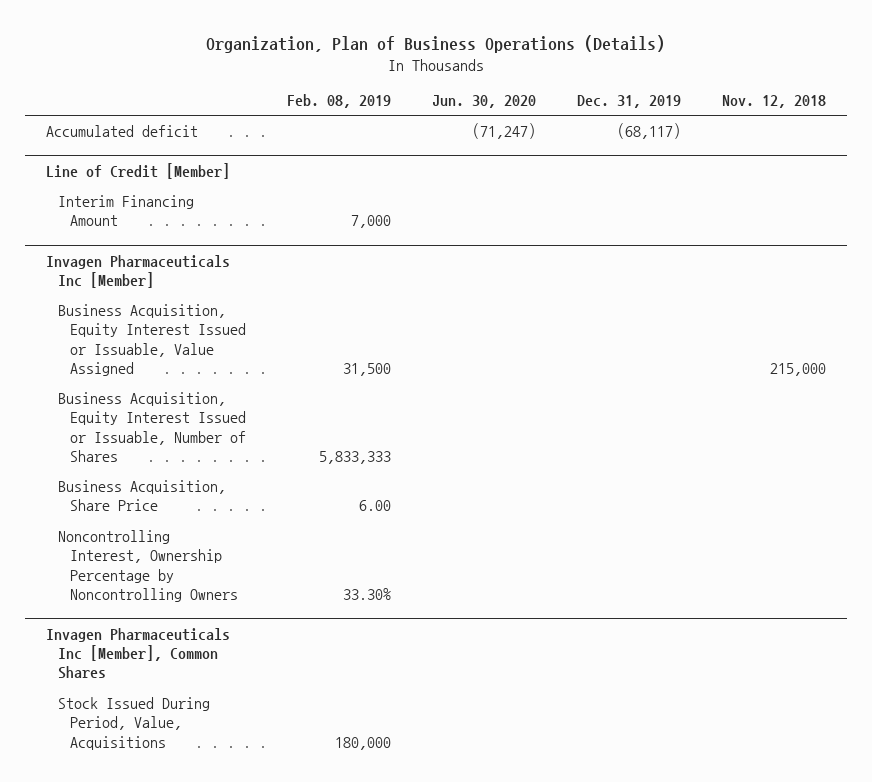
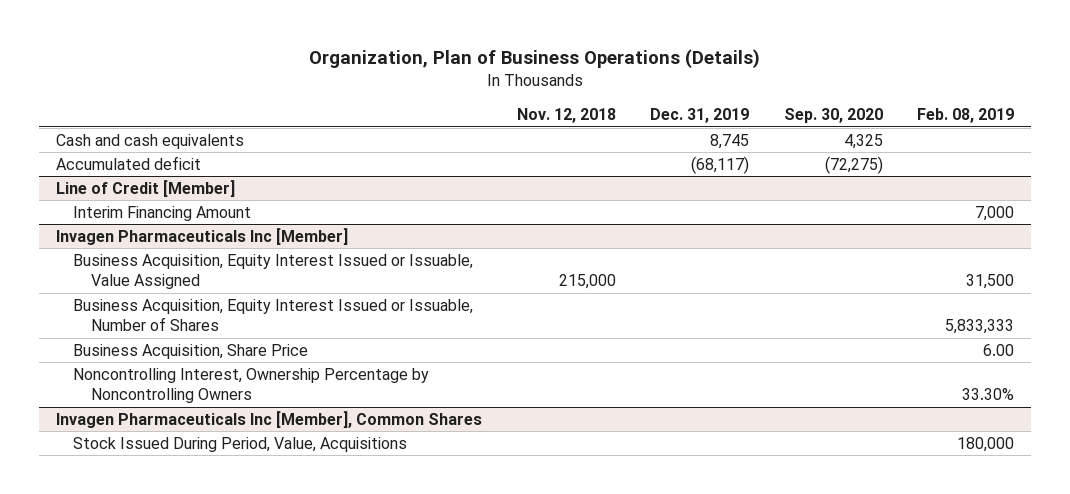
[432,95,537,109] Jun. 30, 2020 -> none
none -> [783,108,883,124] Sep. 30, 2020
none -> [56,133,245,149] Cash and cash equivalents

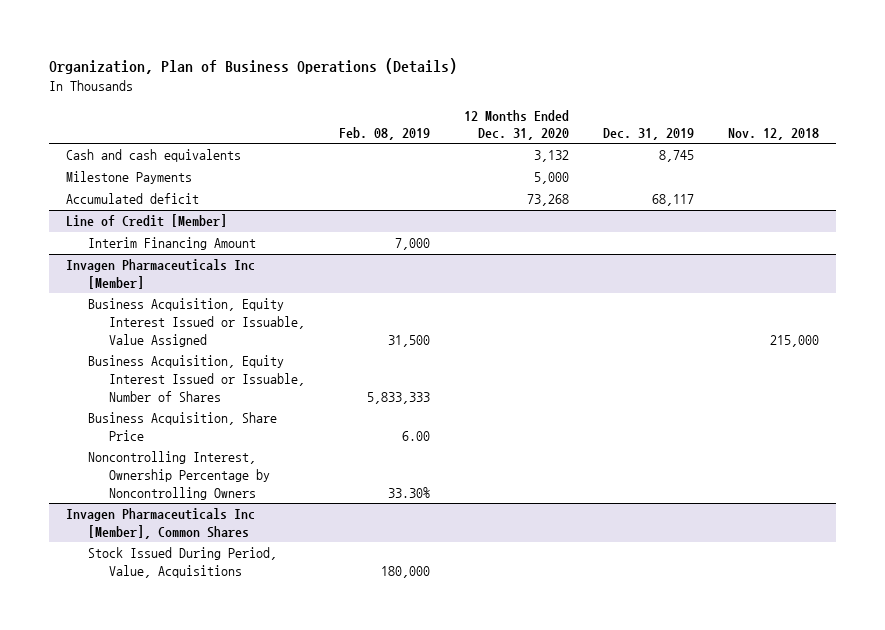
[783,108,883,124] Sep. 30, 2020 -> none
none -> [463,109,569,141] 12 Months Ended Dec. 31, 2020
none -> [66,171,193,185] Milestone Payments
[691,155,750,174] (68,117) -> [651,194,694,207] 68,117

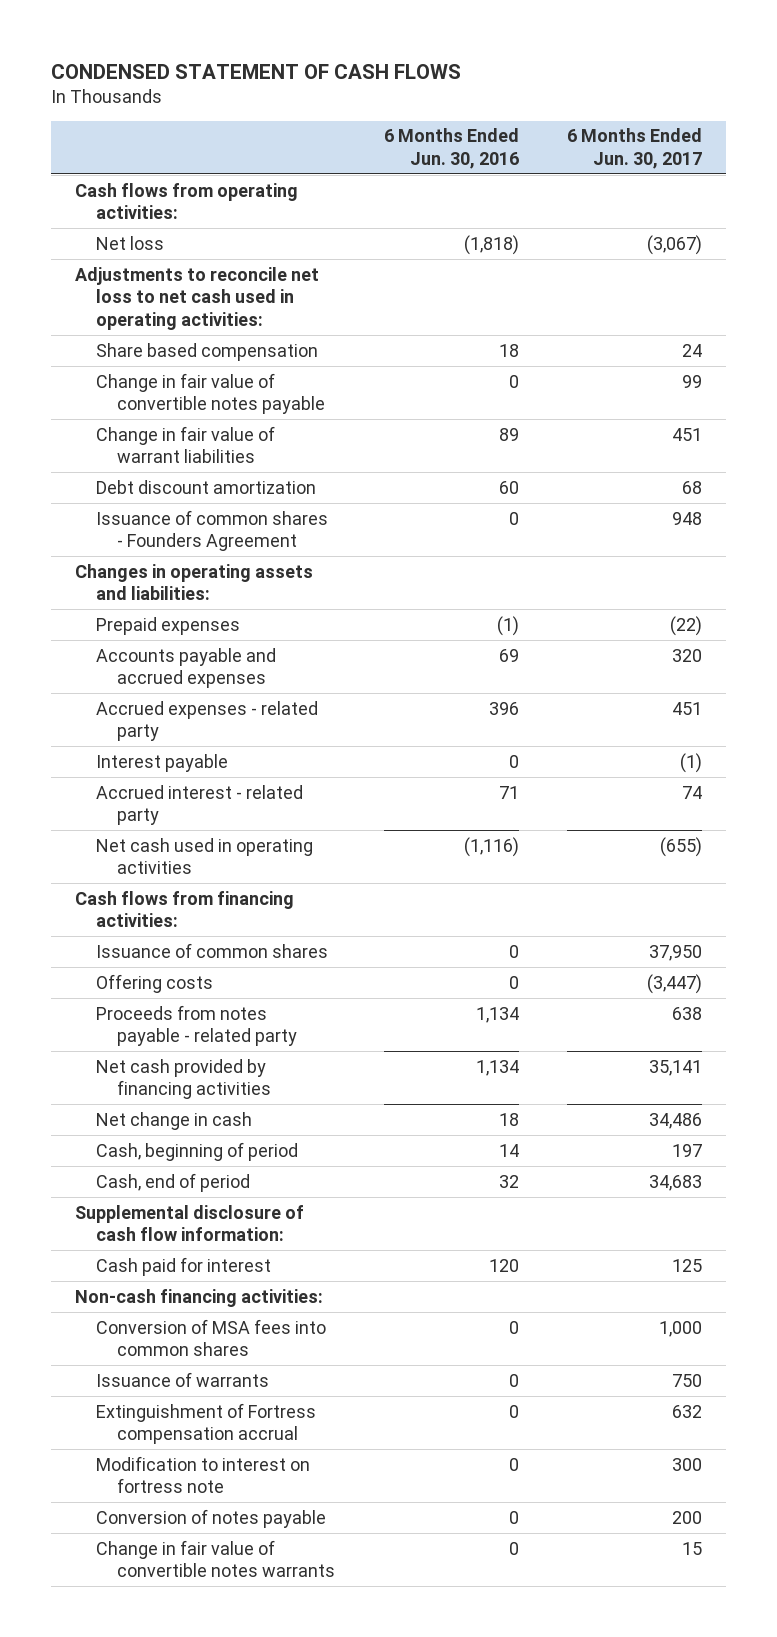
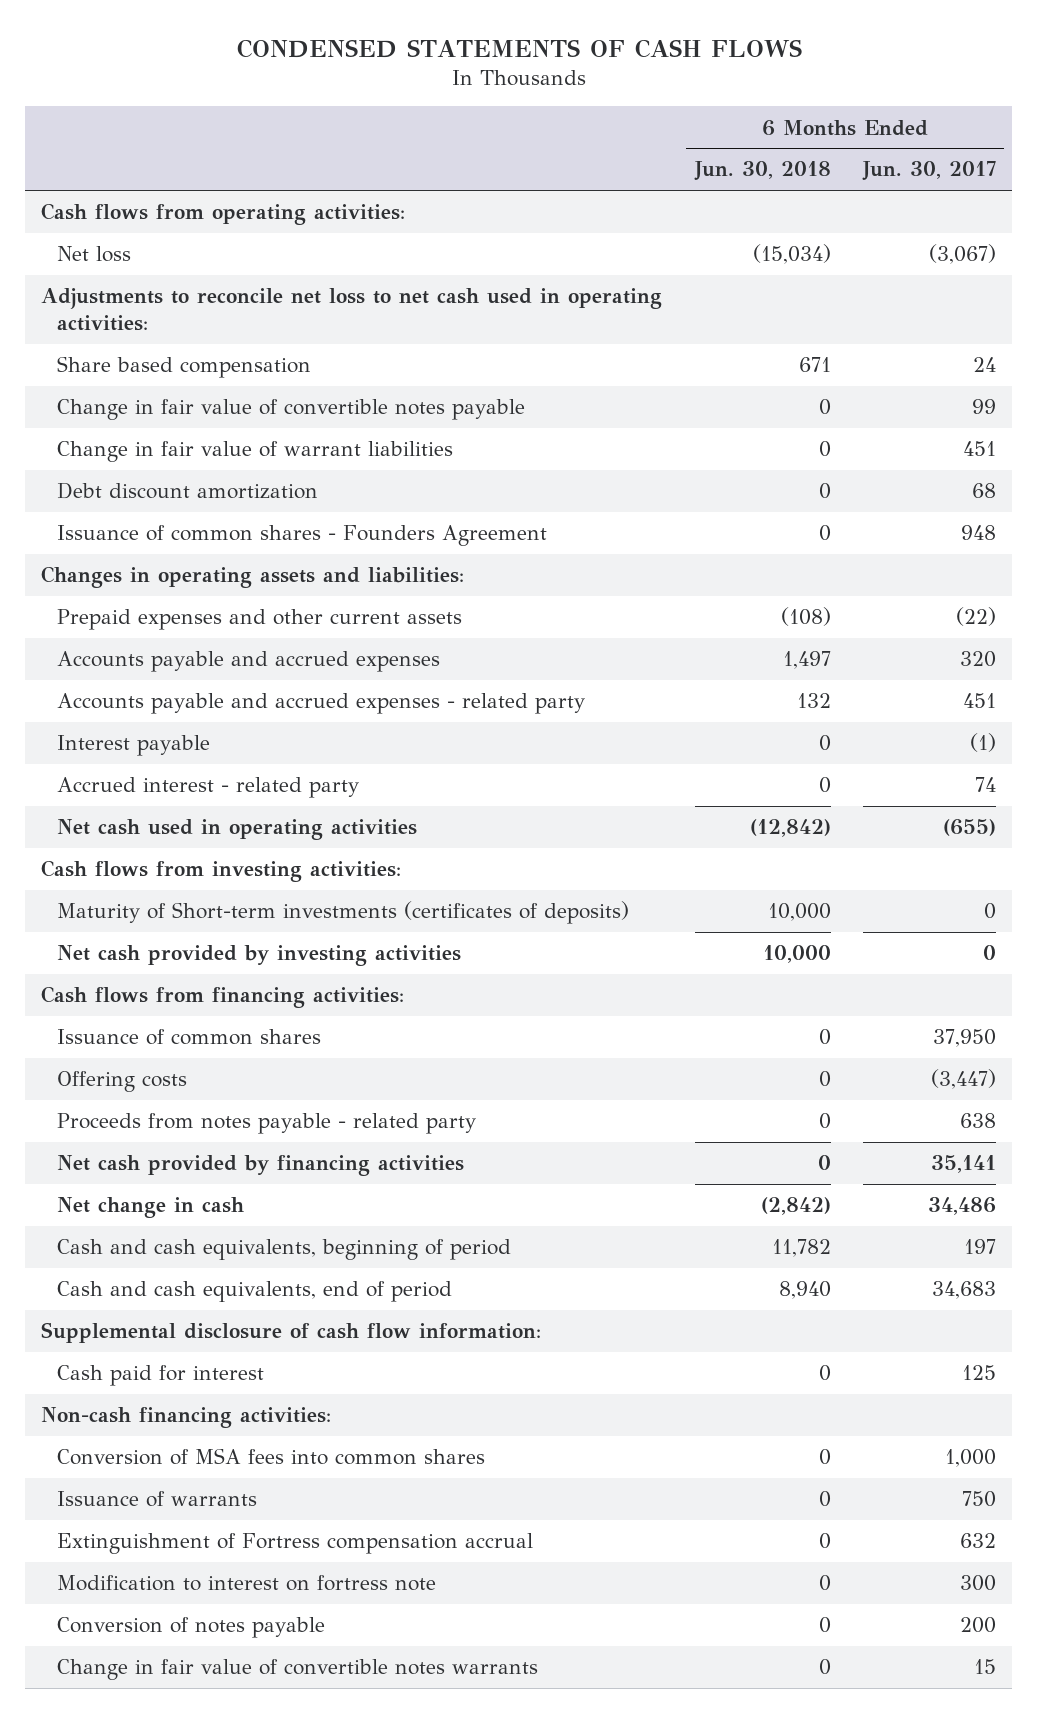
[50,63,461,79] CONDENSED STATEMENT OF CASH FLOWS -> [236,39,802,59] CONDENSED STATEMENTS OF CASH FLOWS
[383,128,519,169] 6 Months Ended Jun. 30, 2016 -> none
none -> [693,161,831,182] Jun. 30, 2018
[96,616,241,635] Prepaid expenses -> [56,609,462,631] Prepaid expenses and other current assets
[96,700,319,742] Accrued expenses - related party -> [56,693,585,715] Accounts payable and accrued expenses - related party
none -> [41,860,402,883] Cash flows from investing activities:
none -> [56,901,629,925] Maturity of Short-term investments (certificates of deposits)
none -> [56,945,461,967] Net cash provided by investing activities
[96,1141,299,1161] Cash, beginning of period -> [56,1239,511,1261] Cash and cash equivalents, beginning of period
[96,1172,251,1192] Cash, end of period -> [56,1281,452,1303] Cash and cash equivalents, end of period

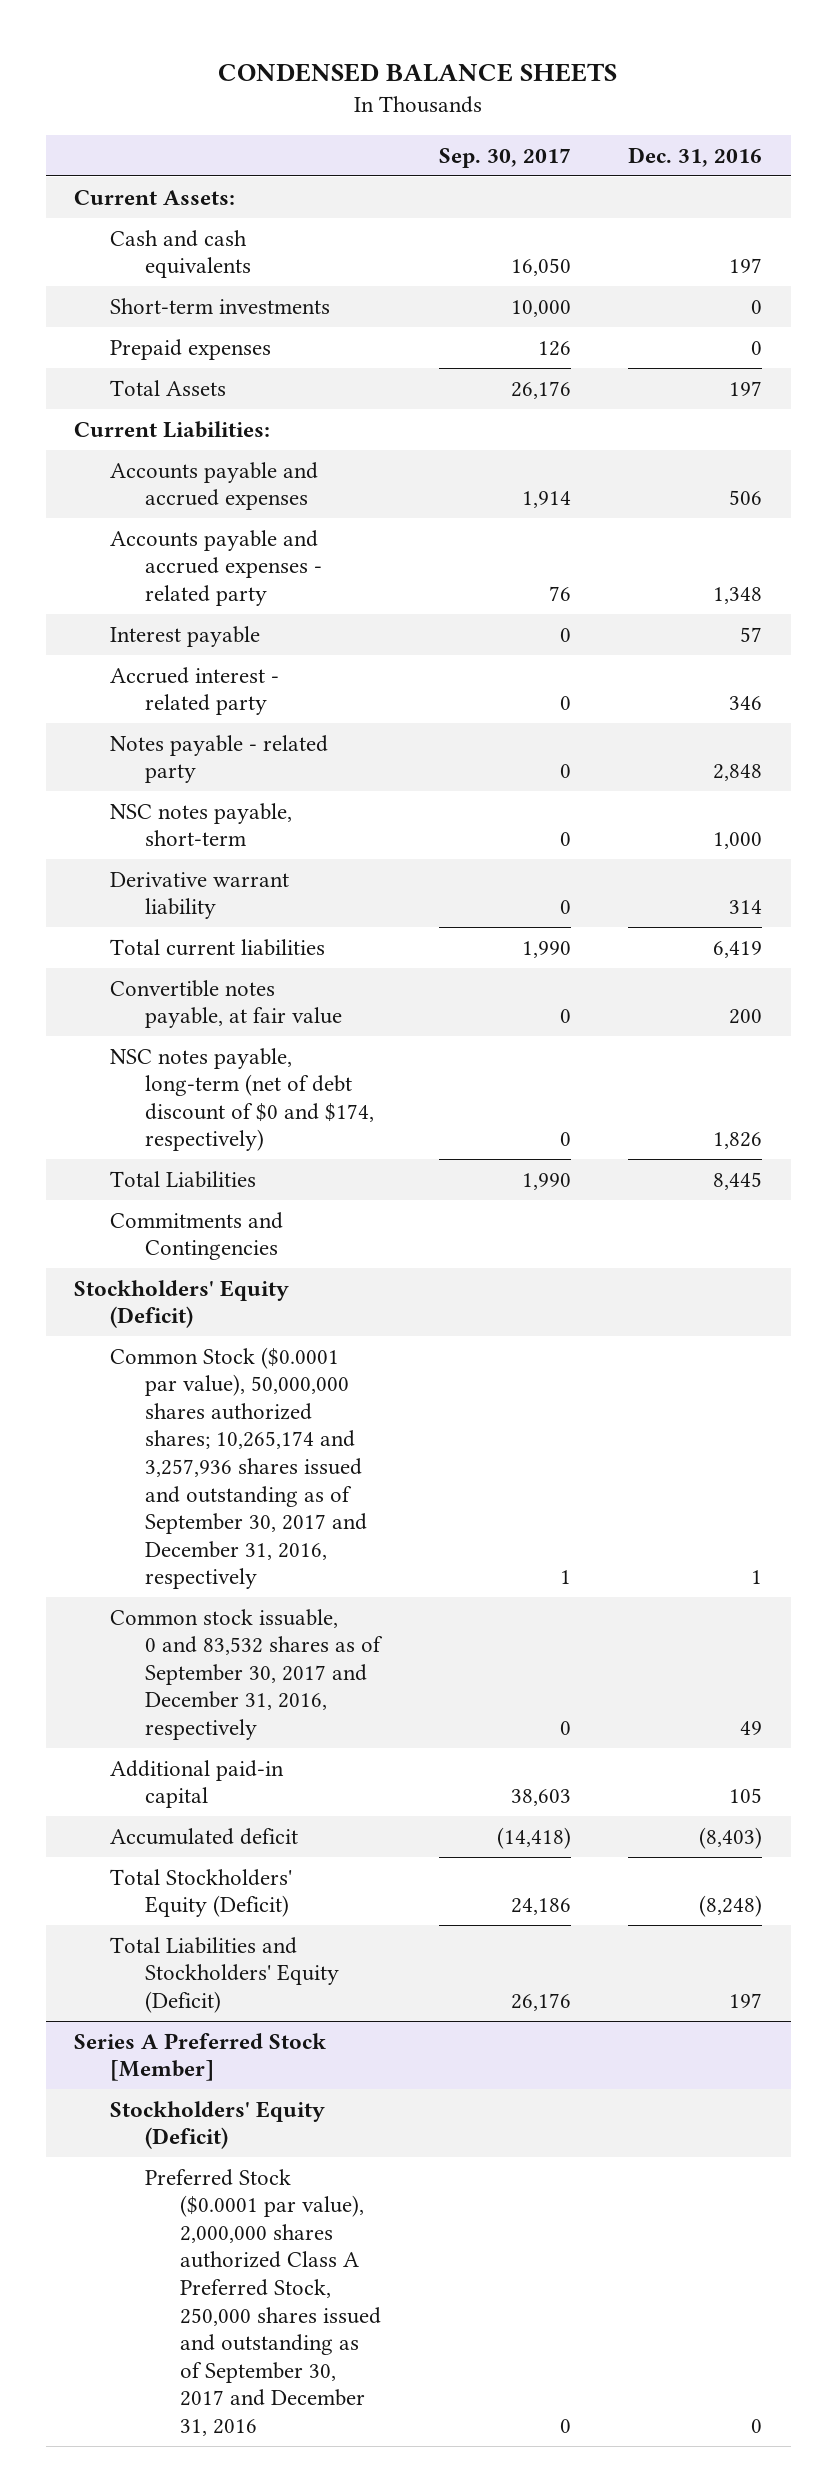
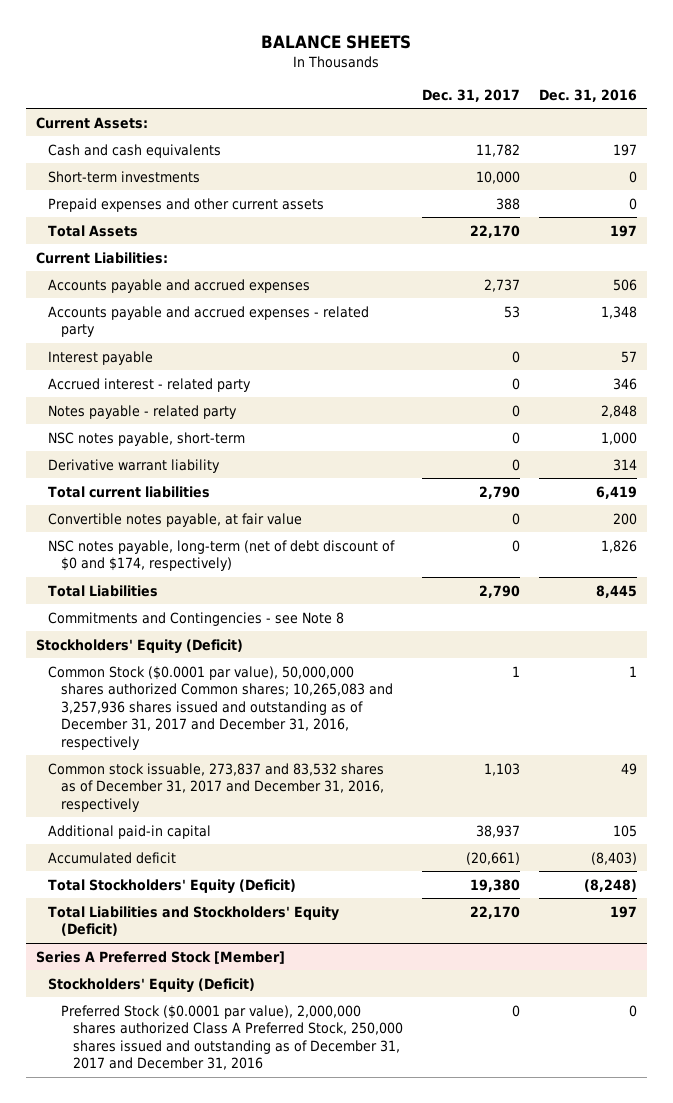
[218,63,618,83] CONDENSED BALANCE SHEETS -> [261,35,412,50] BALANCE SHEETS
[438,147,571,168] Sep. 30, 2017 -> none
none -> [422,89,521,103] Dec. 31, 2017
[109,338,271,360] Prepaid expenses -> none
none -> [48,197,325,212] Prepaid expenses and other current assets
[109,1211,283,1261] Commitments and Contingencies -> [48,611,345,626] Commitments and Contingencies - see Note 8
[109,1346,367,1590] Common Stock ($0.0001 par value), 50,000,000 shares authorized shares; 10,265,174 and 3,257,936 shares issued and outstanding as of September 30, 2017 and December 31, 2016, respectively -> [48,665,393,751] Common Stock ($0.0001 par value), 50,000,000 shares authorized Common shares; 10,265,083 and 3,257,936 shares issued and outstanding as of December 31, 2017 and December 31, 2016, respectively
[109,1608,383,1740] Common stock issuable, 0 and 83,532 shares as of September 30, 2017 and December 31, 2016, respectively -> [48,762,385,812] Common stock issuable, 273,837 and 83,532 shares as of December 31, 2017 and December 31, 2016, respectively
[144,2168,382,2436] Preferred Stock ($0.0001 par value), 2,000,000 shares authorized Class A Preferred Stock, 250,000 shares issued and outstanding as of September 30, 2017 and December 31, 2016 -> [60,1004,404,1071] Preferred Stock ($0.0001 par value), 2,000,000 shares authorized Class A Preferred Stock, 250,000 shares issued and outstanding as of December 31, 2017 and December 31, 2016

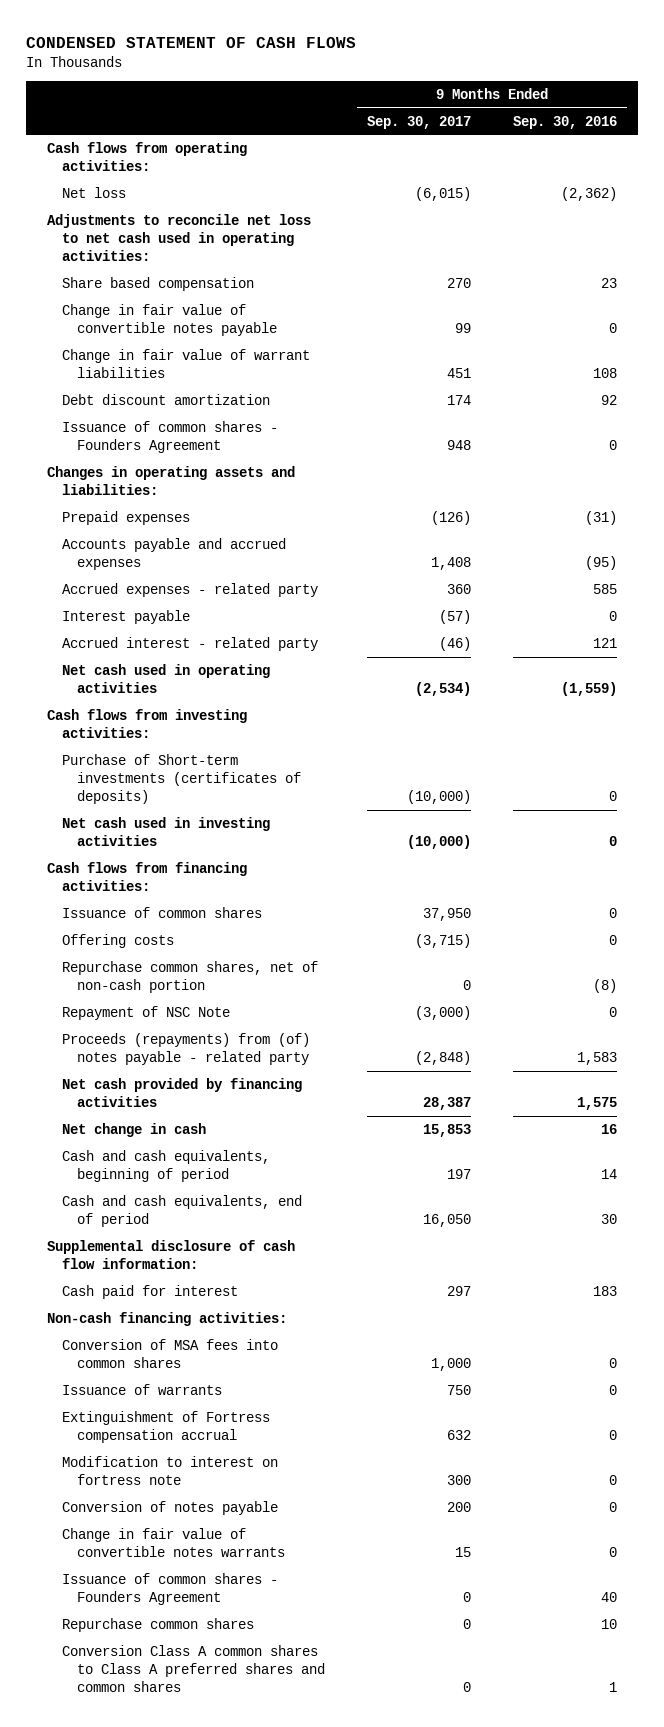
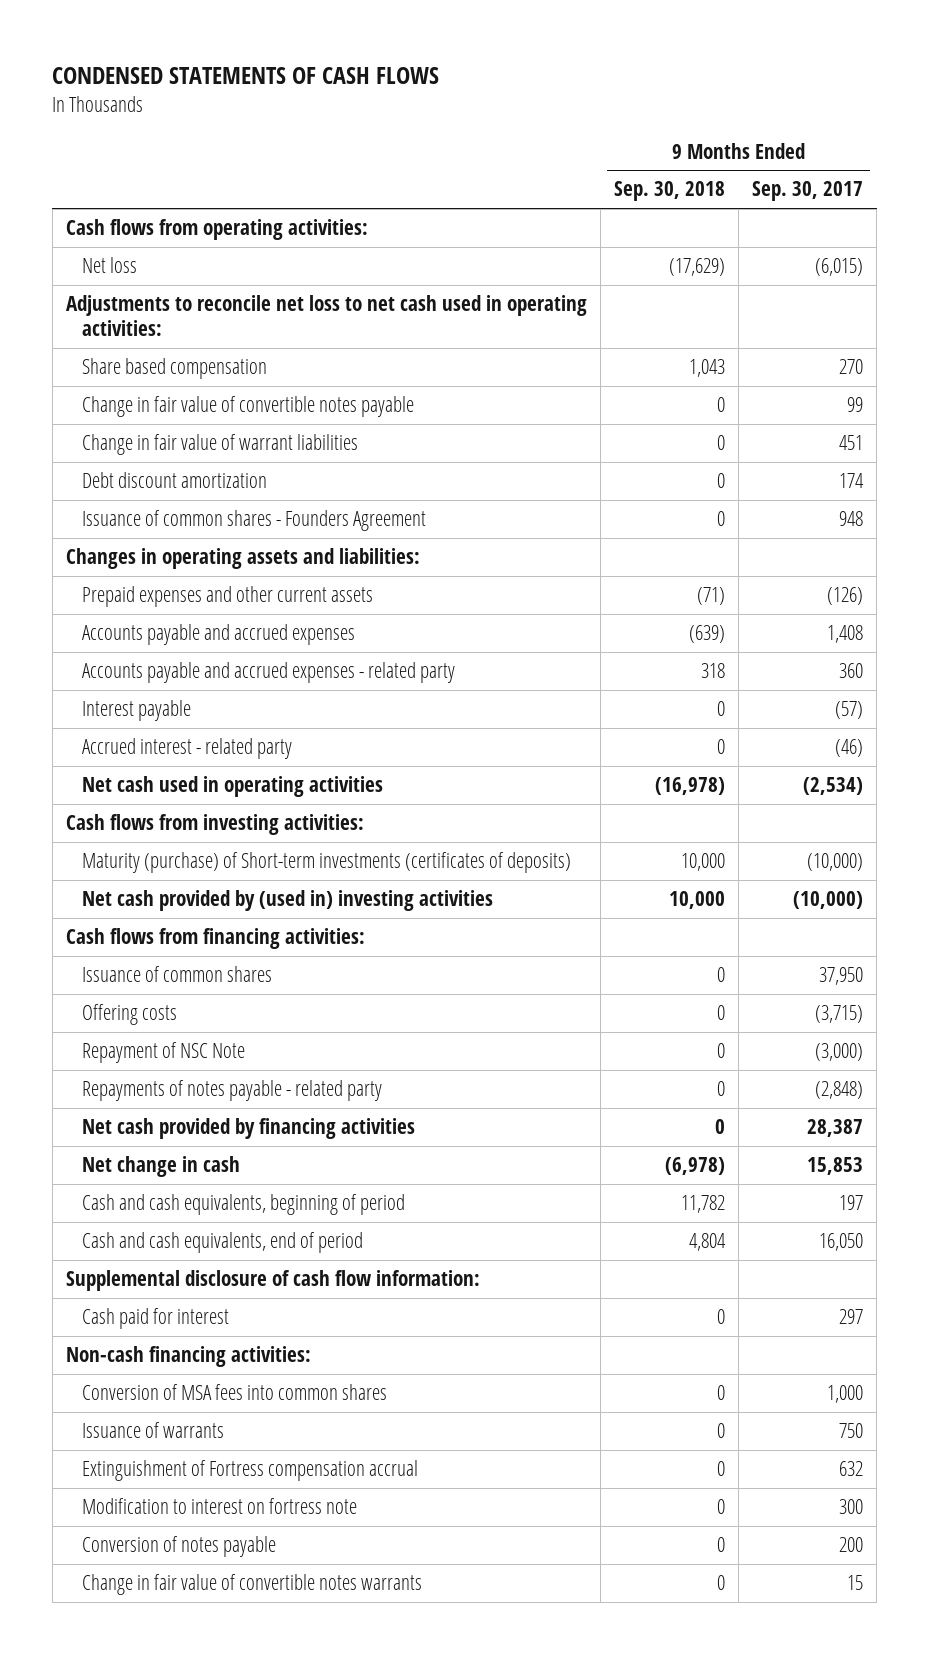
[25,36,356,48] CONDENSED STATEMENT OF CASH FLOWS -> [52,67,440,85] CONDENSED STATEMENTS OF CASH FLOWS
[512,115,617,129] Sep. 30, 2016 -> none
none -> [614,181,726,202] Sep. 30, 2018
[62,511,191,526] Prepaid expenses -> [82,586,374,608] Prepaid expenses and other current assets
[62,583,319,598] Accrued expenses - related party -> [82,662,456,684] Accounts payable and accrued expenses - related party
[62,754,302,804] Purchase of Short-term investments (certificates of deposits) -> [82,852,572,874] Maturity (purchase) of Short-term investments (certificates of deposits)
[62,817,271,847] Net cash used in investing activities -> [82,890,494,912] Net cash provided by (used in) investing activities
[62,961,319,994] Repurchase common shares, net of non-cash portion -> none
[62,1033,311,1066] Proceeds (repayments) from (of) notes payable - related party -> [82,1080,383,1102] Repayments of notes payable - related party
[62,1573,279,1606] Issuance of common shares - Founders Agreement -> none
[62,1618,255,1633] Repurchase common shares -> none
[62,1645,326,1692] Conversion Class A common shares to Class A preferred shares and common shares -> none

